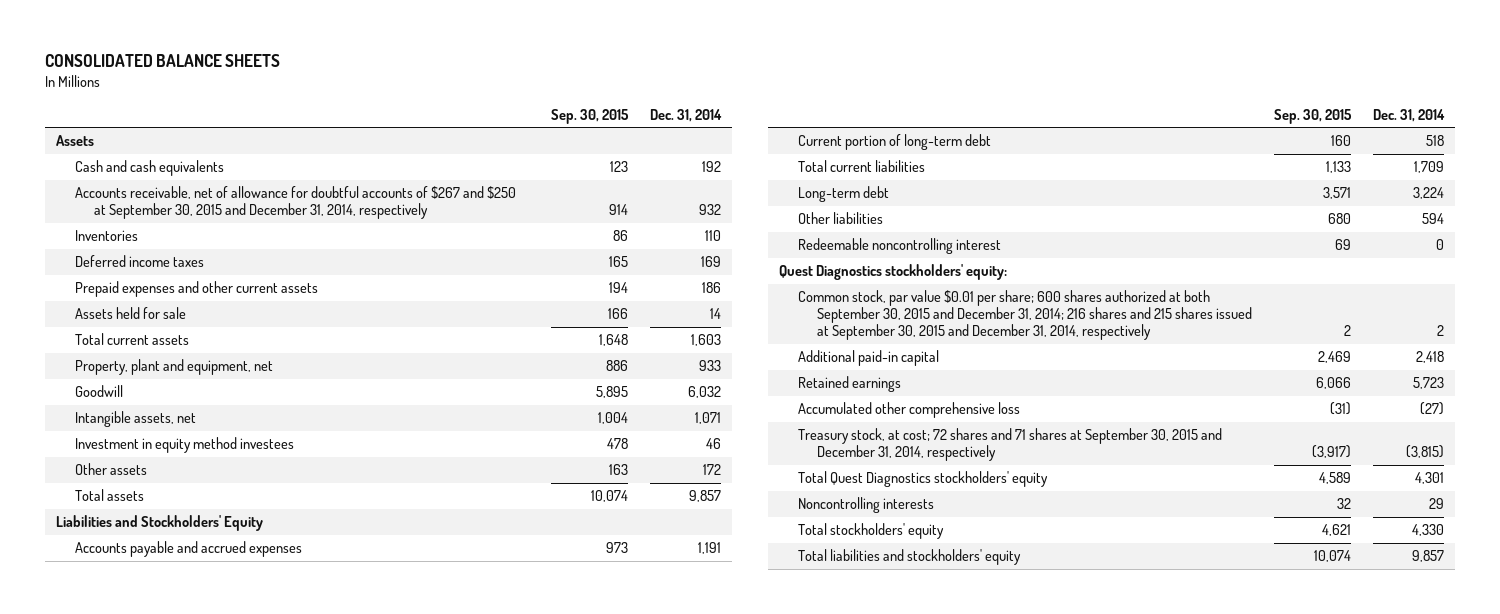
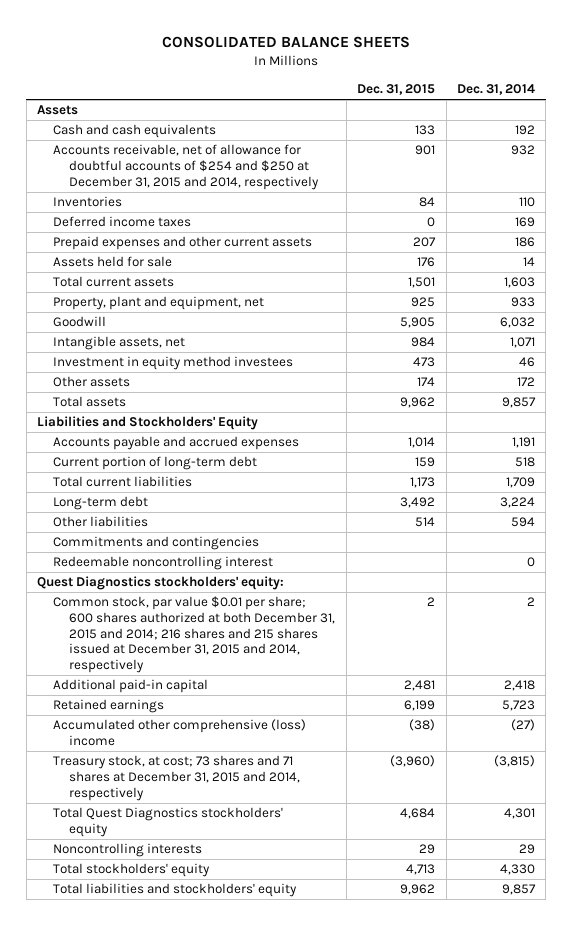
[550,108,629,124] Sep. 30, 2015 -> none
none -> [357,84,436,96] Dec. 31, 2015
[74,186,516,220] Accounts receivable, net of allowance for doubtful accounts of $267 and $250 at September 30, 2015 and December 31, 2014, respectively -> [53,144,320,190] Accounts receivable, net of allowance for doubtful accounts of $254 and $250 at December 31, 2015 and 2014, respectively
none -> [53,536,260,551] Commitments and contingencies
[798,290,1253,341] Common stock, par value $0.01 per share; 600 shares authorized at both September 30, 2015 and December 31, 2014; 216 shares and 215 shares issued at September 30, 2015 and December 31, 2014, respectively -> [53,596,336,673] Common stock, par value $0.01 per share; 600 shares authorized at both December 31, 2015 and 2014; 216 shares and 215 shares issued at December 31, 2015 and 2014, respectively
[798,402,1021,419] Accumulated other comprehensive loss -> [53,719,307,747] Accumulated other comprehensive (loss) income
[798,428,1223,462] Treasury stock, at cost; 72 shares and 71 shares at September 30, 2015 and December 31, 2014, respectively -> [53,755,301,801] Treasury stock, at cost; 73 shares and 71 shares at December 31, 2015 and 2014, respectively

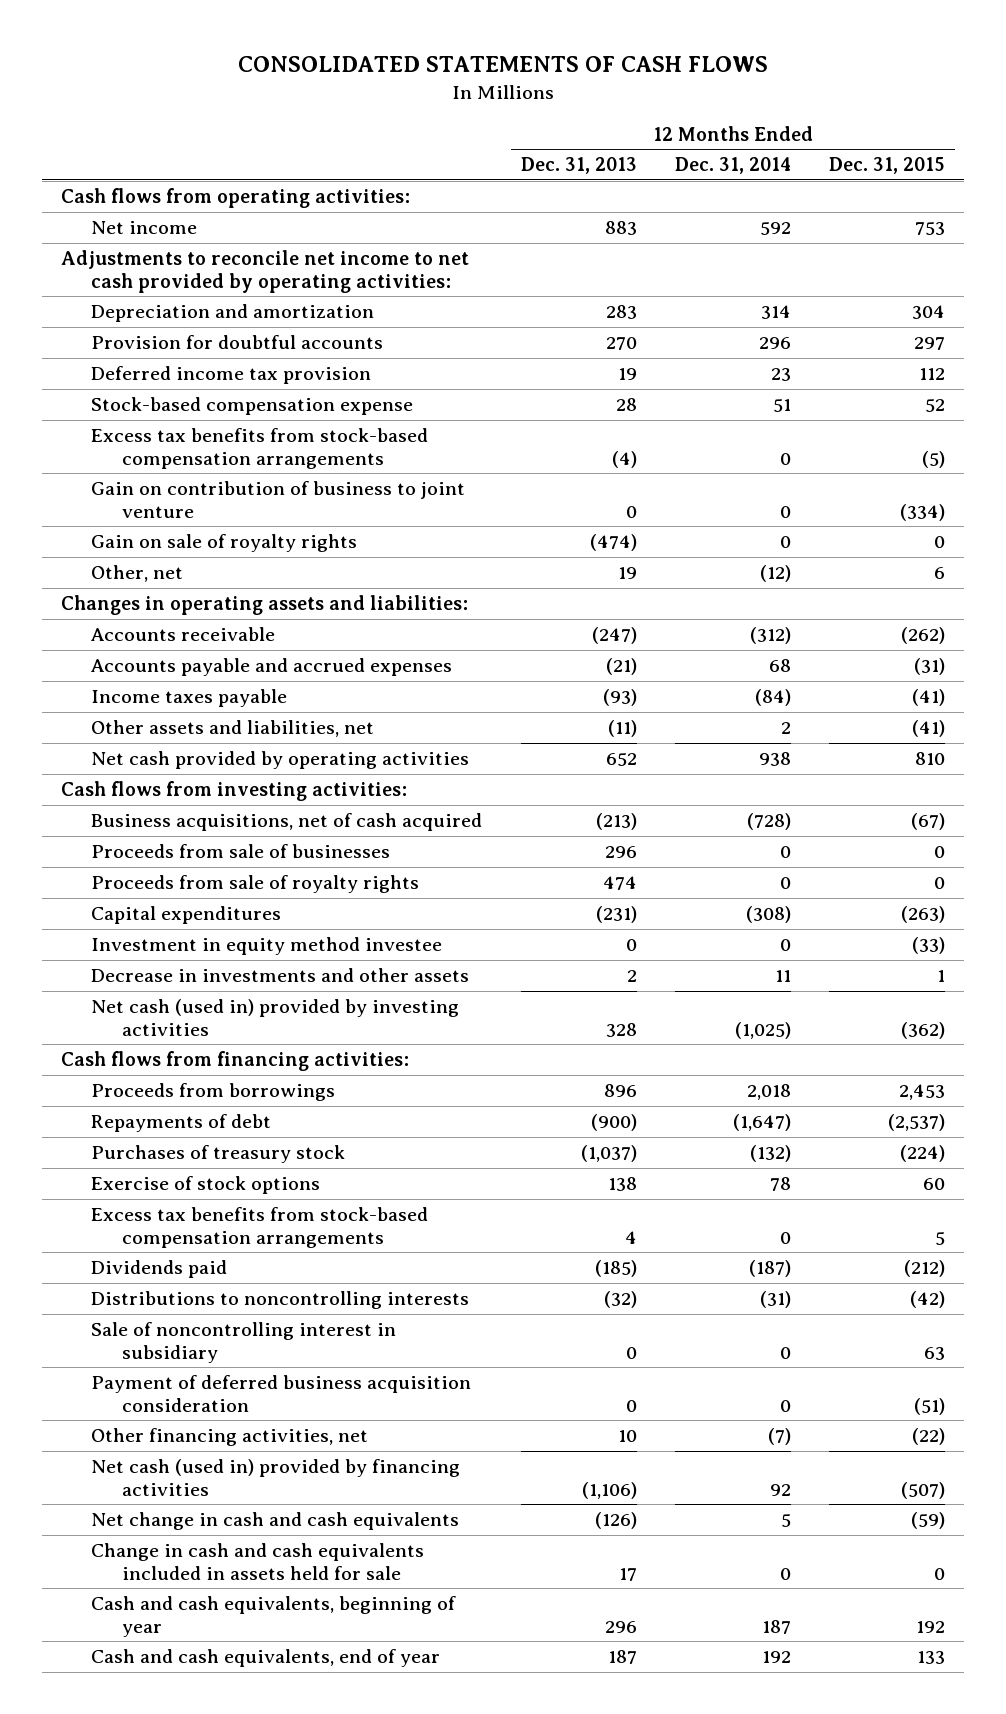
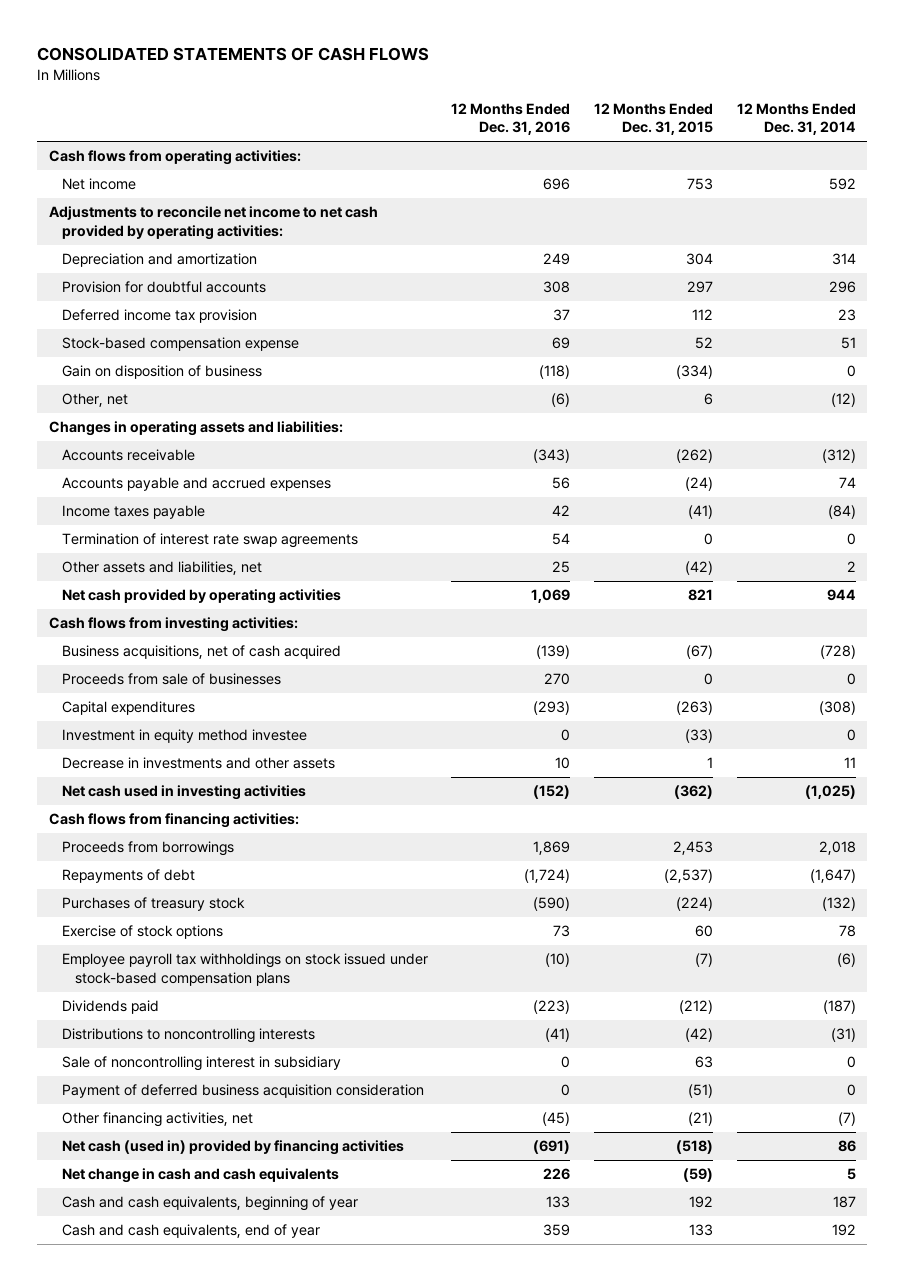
[520,157,637,175] Dec. 31, 2013 -> none
none -> [451,102,571,136] 12 Months Ended Dec. 31, 2016
[91,428,429,469] Excess tax benefits from stock-based compensation arrangements -> none
[91,534,358,553] Gain on sale of royalty rights -> none
[91,481,466,518] Gain on contribution of business to joint venture -> [61,365,262,380] Gain on disposition of business
[768,659,791,673] 68 -> [838,477,856,489] 74
[914,658,946,676] (31) -> [685,477,714,492] (24)
none -> [61,533,358,549] Termination of interest rate swap agreements
[912,720,946,738] (41) -> [685,561,714,576] (42)
[758,752,791,767] 938 -> [826,589,856,602] 944
[915,752,946,766] 810 -> [688,589,714,602] 821
[91,875,420,894] Proceeds from sale of royalty rights -> none
[91,999,460,1036] Net cash (used in) provided by investing activities -> [61,785,306,801] Net cash used in investing activities
[91,1207,429,1248] Excess tax benefits from stock-based compensation arrangements -> none
none -> [61,953,428,986] Employee payroll tax withholdings on stock issued under stock-based compensation plans
[912,1428,946,1446] (22) -> [688,1112,714,1127] (21)
[769,1483,791,1496] 92 -> [837,1140,856,1153] 86
[901,1481,946,1499] (507) -> [676,1140,714,1155] (518)
[91,1543,425,1580] Change in cash and cash equivalents included in assets held for sale -> none

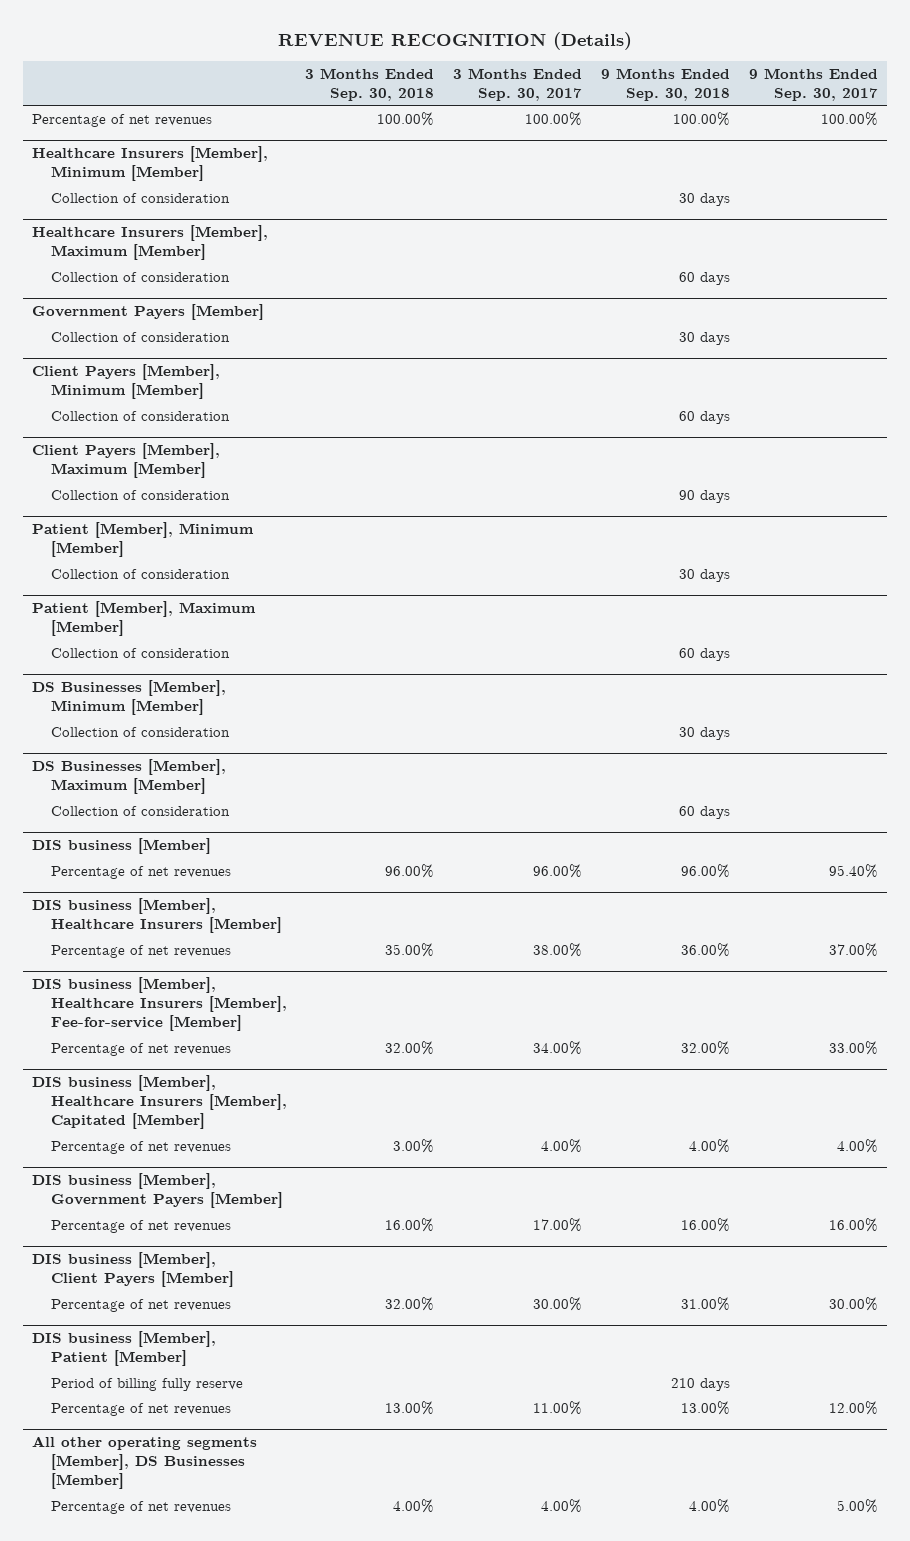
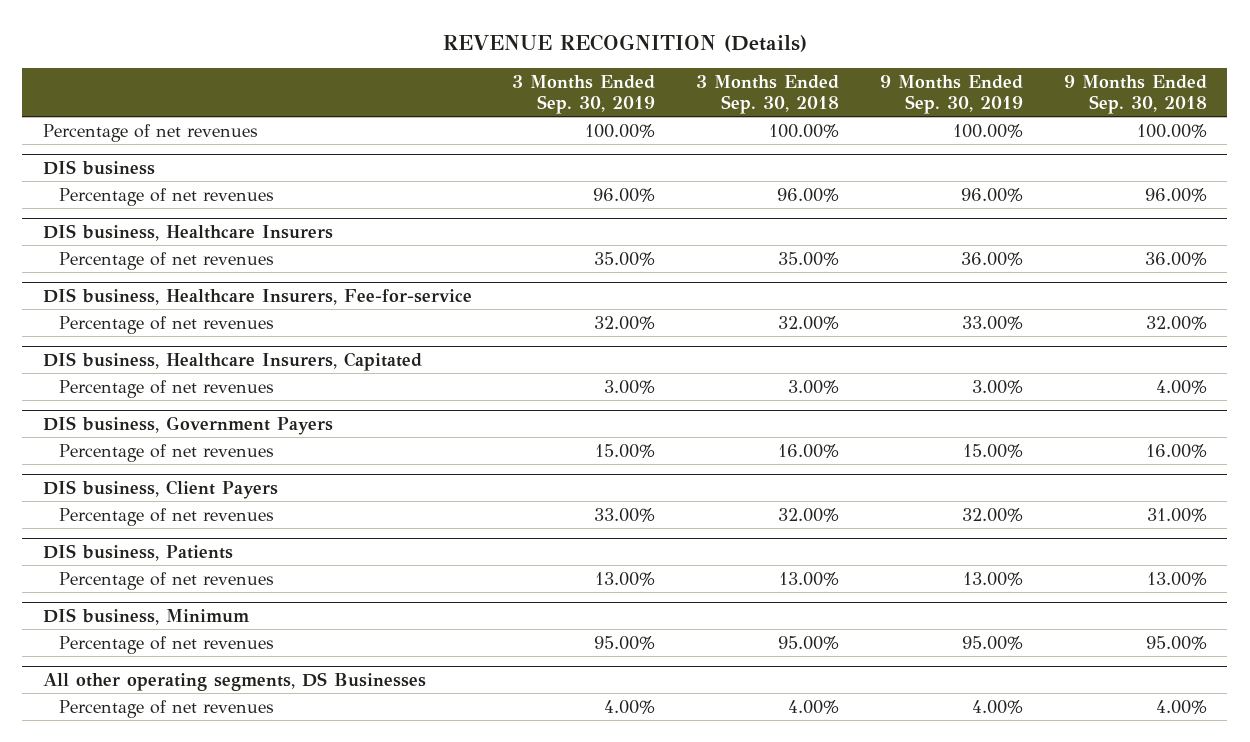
[453,67,583,101] 3 Months Ended Sep. 30, 2017 -> none
[748,67,878,101] 9 Months Ended Sep. 30, 2017 -> none
none -> [512,75,656,114] 3 Months Ended Sep. 30, 2019
none -> [880,75,1024,114] 9 Months Ended Sep. 30, 2019
[32,146,269,182] Healthcare Insurers [Member], Minimum [Member] -> none
[50,192,230,203] Collection of consideration -> none
[32,225,269,261] Healthcare Insurers [Member], Maximum [Member] -> none
[50,271,230,282] Collection of consideration -> none
[32,304,265,321] Government Payers [Member] -> none
[50,331,230,342] Collection of consideration -> none
[32,364,221,400] Client Payers [Member], Minimum [Member] -> none
[50,410,230,421] Collection of consideration -> none
[32,443,221,479] Client Payers [Member], Maximum [Member] -> none
[50,489,230,500] Collection of consideration -> none
[32,522,255,558] Patient [Member], Minimum [Member] -> none
[50,568,230,579] Collection of consideration -> none
[32,601,257,637] Patient [Member], Maximum [Member] -> none
[50,647,230,658] Collection of consideration -> none
[32,680,227,716] DS Businesses [Member], Minimum [Member] -> none
[50,726,230,737] Collection of consideration -> none
[32,759,227,795] DS Businesses [Member], Maximum [Member] -> none
[50,805,230,816] Collection of consideration -> none
[32,838,212,855] DIS business [Member] -> [42,160,155,176] DIS business
[32,898,282,934] DIS business [Member], Healthcare Insurers [Member] -> [42,224,333,242] DIS business, Healthcare Insurers
[32,977,287,1032] DIS business [Member], Healthcare Insurers [Member], Fee-for-service [Member] -> [42,288,472,306] DIS business, Healthcare Insurers, Fee-for-service
[32,1075,287,1130] DIS business [Member], Healthcare Insurers [Member], Capitated [Member] -> [42,352,422,372] DIS business, Healthcare Insurers, Capitated
[32,1173,283,1209] DIS business [Member], Government Payers [Member] -> [42,416,333,436] DIS business, Government Payers
[32,1252,234,1288] DIS business [Member], Client Payers [Member] -> [42,480,278,500] DIS business, Client Payers
[50,1377,243,1391] Period of billing fully reserve -> none
[32,1331,217,1367] DIS business [Member], Patient [Member] -> [42,544,233,562] DIS business, Patients
none -> [42,608,249,626] DIS business, Minimum
none -> [59,635,275,654] Percentage of net revenues
[32,1436,258,1490] All other operating segments [Member], DS Businesses [Member] -> [42,672,426,692] All other operating segments, DS Businesses

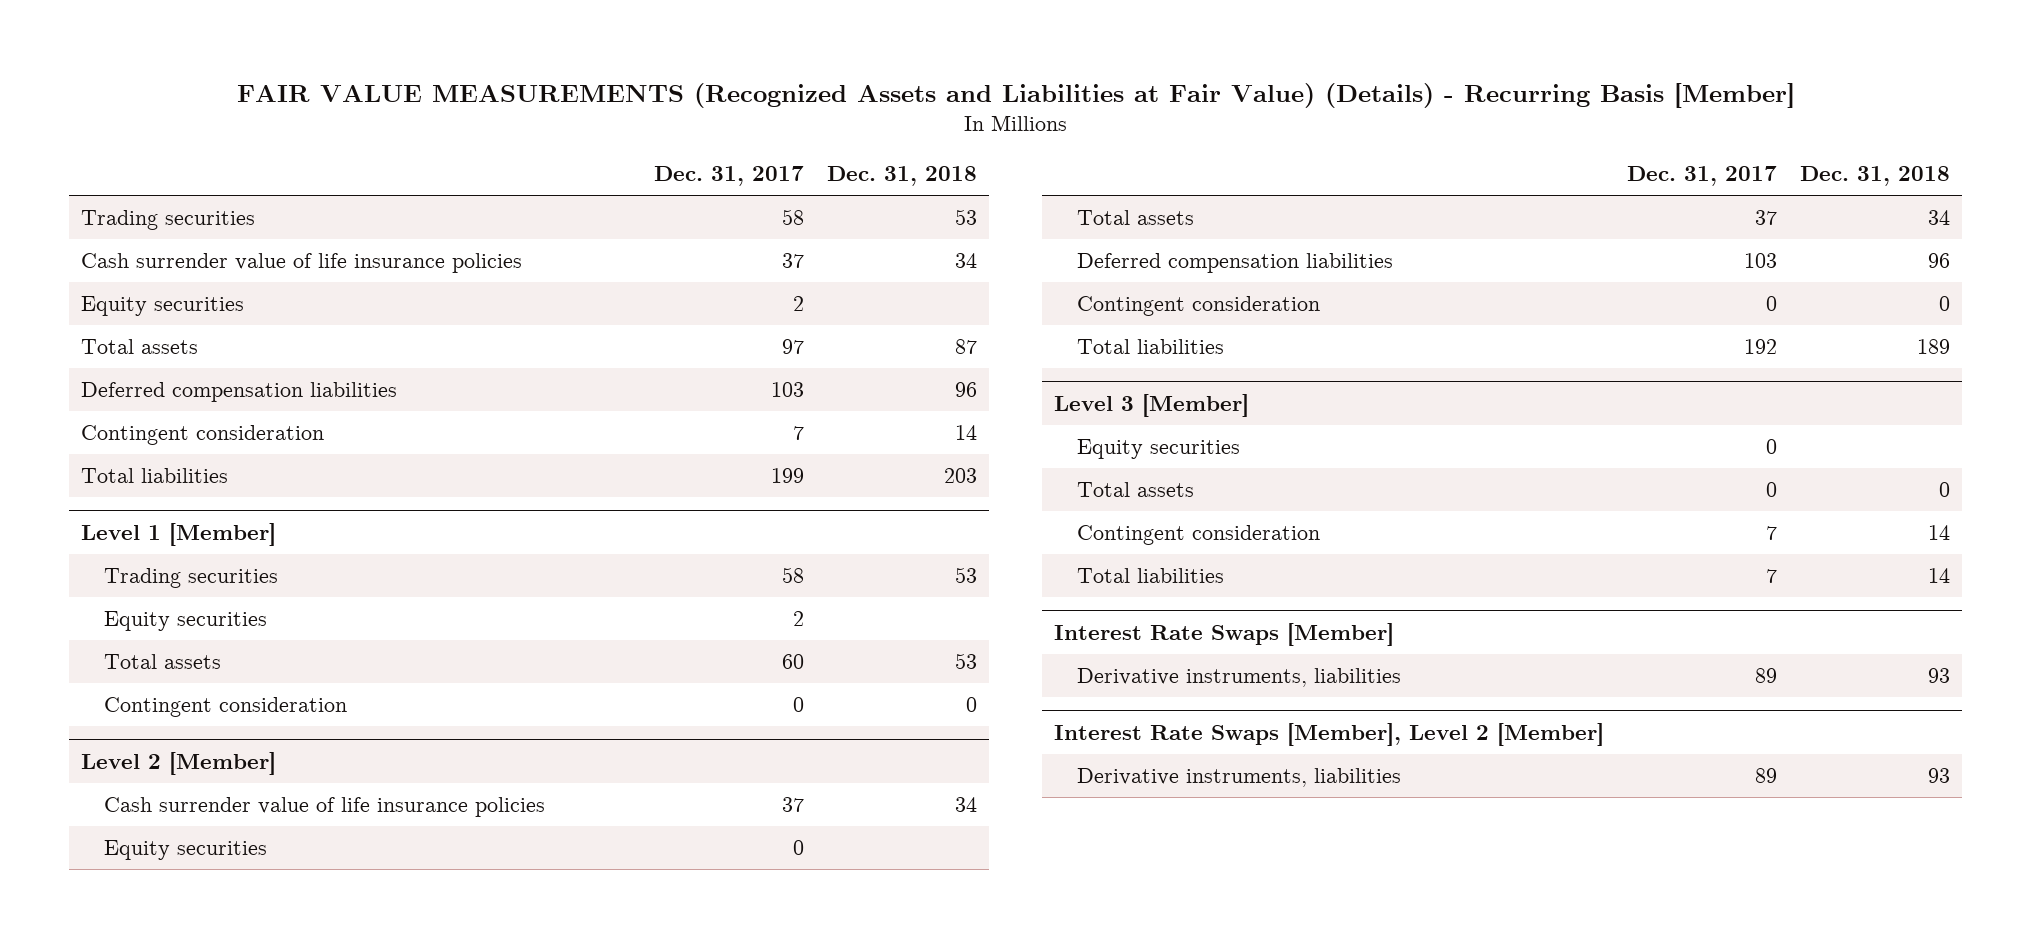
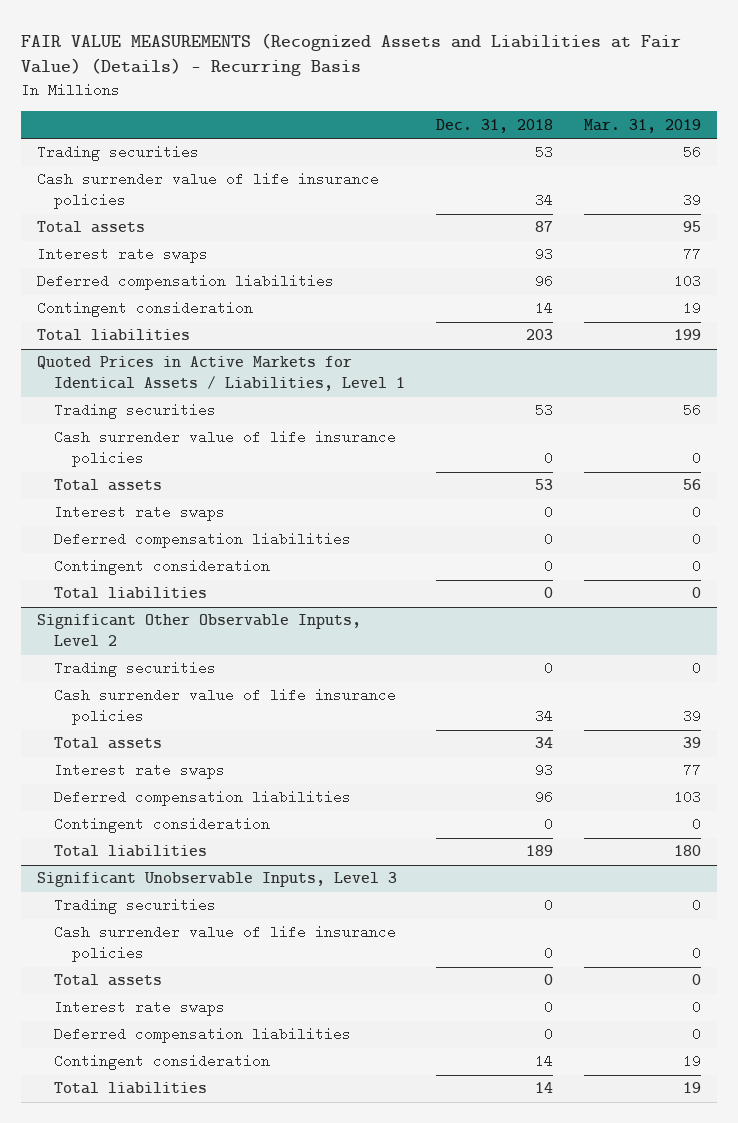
[236,83,1795,109] FAIR VALUE MEASUREMENTS (Recognized Assets and Liabilities at Fair Value) (Details) - Recurring Basis [Member] -> [21,32,682,77] FAIR VALUE MEASUREMENTS (Recognized Assets and Liabilities at Fair Value) (Details) - Recurring Basis
[654,166,805,187] Dec. 31, 2017 -> none
none -> [584,118,702,133] Mar. 31, 2019
[80,295,244,316] Equity securities -> none
none -> [36,247,208,264] Interest rate swaps
[80,522,276,546] Level 1 [Member] -> [36,356,406,392] Quoted Prices in Active Markets for Identical Assets / Liabilities, Level 1
[103,610,267,631] Equity securities -> none
none -> [54,430,397,468] Cash surrender value of life insurance policies
none -> [54,505,226,522] Interest rate swaps
none -> [54,532,352,549] Deferred compensation liabilities
none -> [54,587,208,600] Total liabilities
[80,751,276,775] Level 2 [Member] -> [36,614,361,647] Significant Other Observable Inputs, Level 2
none -> [54,661,217,678] Trading securities
[103,839,267,860] Equity securities -> none
none -> [54,763,226,780] Interest rate swaps
[1076,438,1240,459] Equity securities -> none
[1053,393,1249,417] Level 3 [Member] -> [36,872,397,888] Significant Unobservable Inputs, Level 3
none -> [54,898,217,915] Trading securities
none -> [54,925,397,963] Cash surrender value of life insurance policies
none -> [54,1000,226,1017] Interest rate swaps
none -> [54,1027,352,1044] Deferred compensation liabilities
[1053,622,1394,646] Interest Rate Swaps [Member] -> none
[1076,667,1401,687] Derivative instruments, liabilities -> none
[1053,722,1604,746] Interest Rate Swaps [Member], Level 2 [Member] -> none
[1076,767,1401,787] Derivative instruments, liabilities -> none

